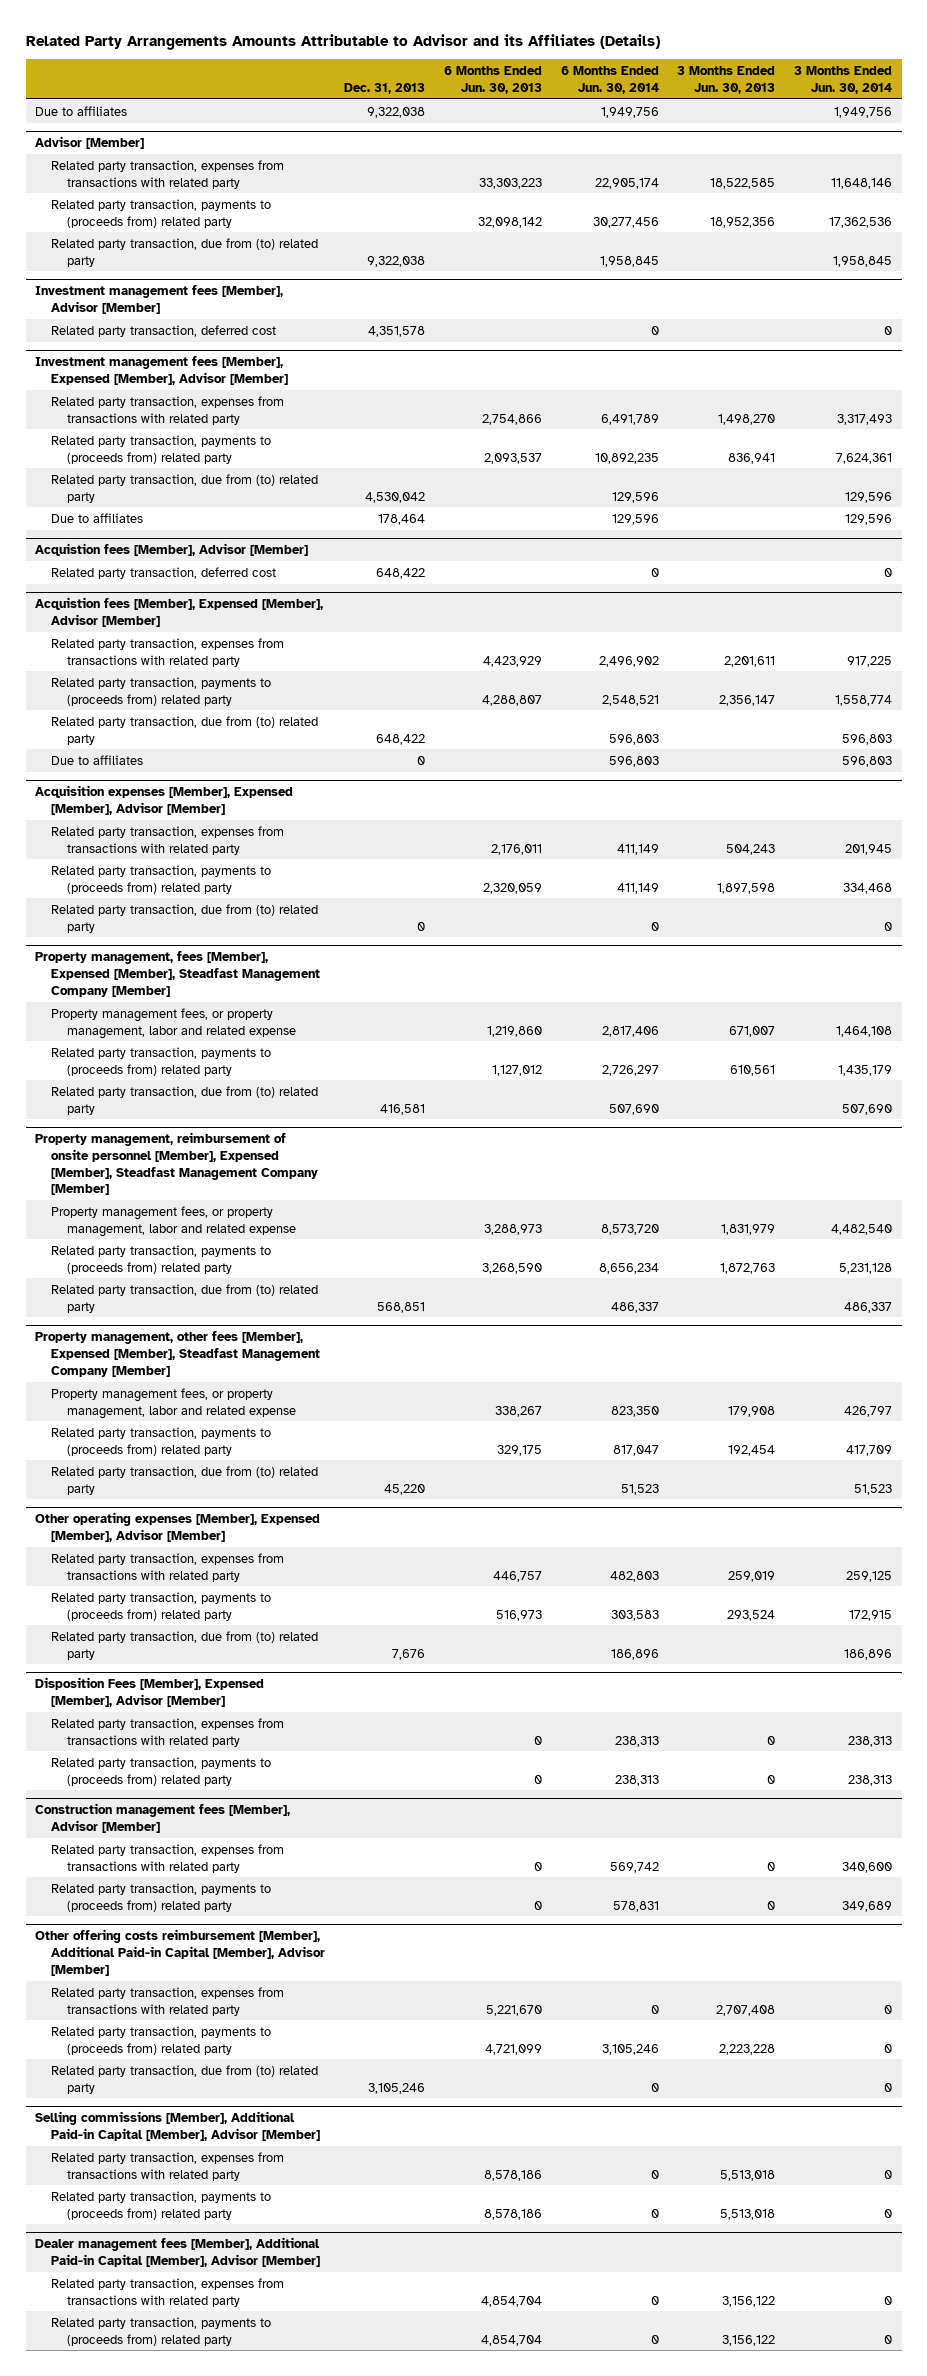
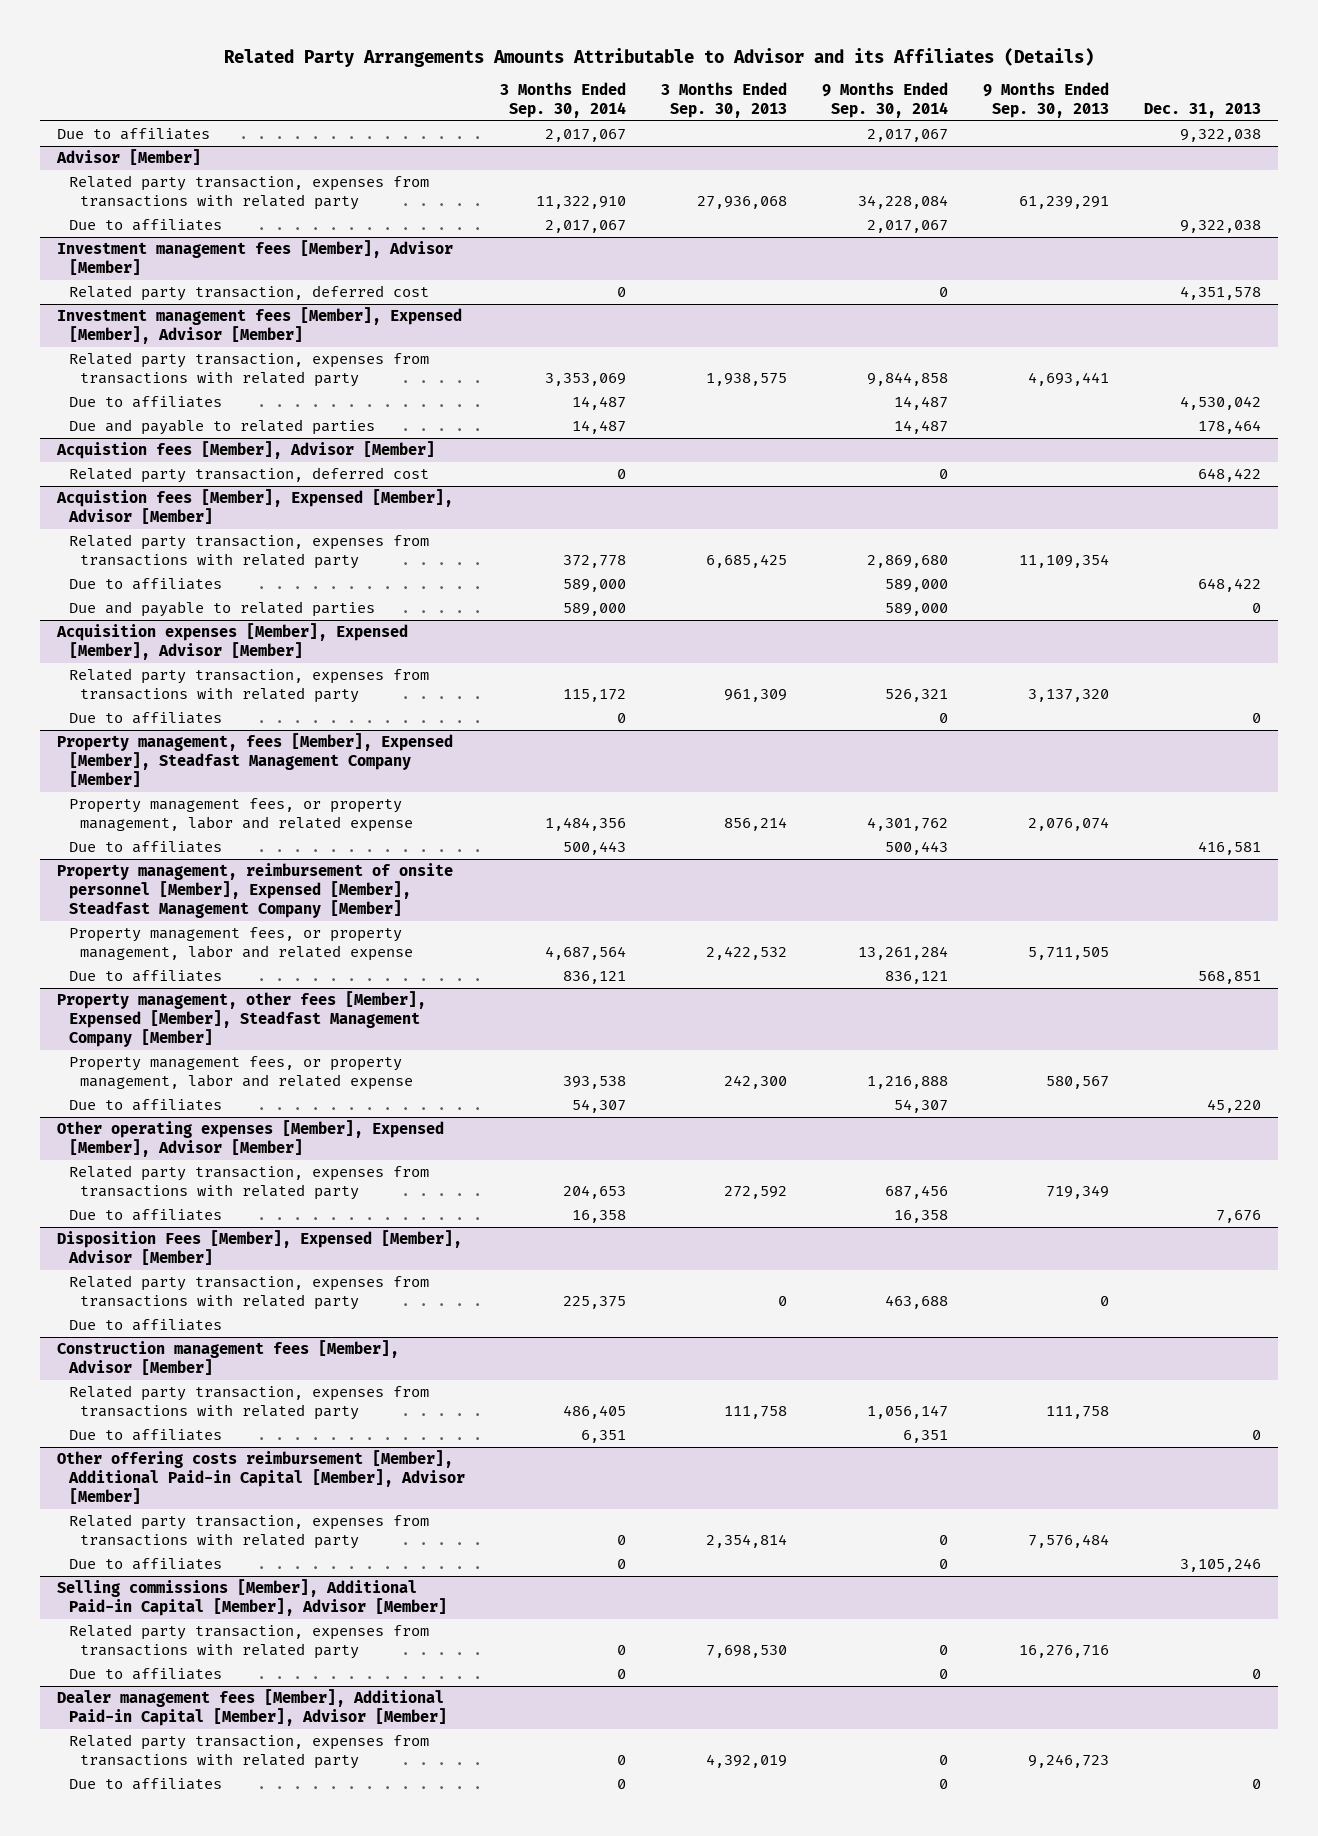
[443,65,542,94] 6 Months Ended Jun. 30, 2013 -> none
[560,65,659,94] 6 Months Ended Jun. 30, 2014 -> none
[677,65,776,94] 3 Months Ended Jun. 30, 2013 -> none
[794,65,893,94] 3 Months Ended Jun. 30, 2014 -> none
none -> [499,81,626,118] 3 Months Ended Sep. 30, 2014
none -> [660,81,787,118] 3 Months Ended Sep. 30, 2013
none -> [821,81,948,118] 9 Months Ended Sep. 30, 2014
none -> [982,81,1109,118] 9 Months Ended Sep. 30, 2013
[50,198,271,228] Related party transaction, payments to (proceeds from) related party -> none
[50,237,318,267] Related party transaction, due from (to) related party -> [68,219,222,232] Due to affiliates
[50,434,271,464] Related party transaction, payments to (proceeds from) related party -> none
[50,473,318,503] Related party transaction, due from (to) related party -> none
[377,513,425,525] 178,464 -> [1179,396,1261,411] 4,530,042
none -> [68,419,375,436] Due and payable to related parties
[50,676,271,706] Related party transaction, payments to (proceeds from) related party -> none
[50,715,318,745] Related party transaction, due from (to) related party -> none
[416,755,425,765] 0 -> [1197,578,1261,593] 648,422
none -> [68,601,375,618] Due and payable to related parties
[50,864,271,894] Related party transaction, payments to (proceeds from) related party -> none
[50,903,318,933] Related party transaction, due from (to) related party -> none
none -> [68,712,222,725] Due to affiliates
[50,1046,271,1076] Related party transaction, payments to (proceeds from) related party -> none
[50,1085,318,1115] Related party transaction, due from (to) related party -> [68,841,222,854] Due to affiliates
[50,1244,271,1274] Related party transaction, payments to (proceeds from) related party -> none
[50,1283,318,1313] Related party transaction, due from (to) related party -> [68,970,222,983] Due to affiliates
[50,1426,271,1456] Related party transaction, payments to (proceeds from) related party -> none
[50,1465,318,1495] Related party transaction, due from (to) related party -> [68,1099,222,1112] Due to affiliates
[50,1591,271,1621] Related party transaction, payments to (proceeds from) related party -> none
[50,1630,318,1660] Related party transaction, due from (to) related party -> [68,1209,222,1222] Due to affiliates
[50,1756,271,1786] Related party transaction, payments to (proceeds from) related party -> none
none -> [68,1319,222,1332] Due to affiliates
[50,1882,271,1912] Related party transaction, payments to (proceeds from) related party -> none
none -> [68,1429,222,1442] Due to affiliates
[50,2025,271,2055] Related party transaction, payments to (proceeds from) related party -> none
[50,2064,318,2094] Related party transaction, due from (to) related party -> [68,1558,222,1571] Due to affiliates
[50,2190,271,2220] Related party transaction, payments to (proceeds from) related party -> none
none -> [68,1668,222,1681] Due to affiliates
[50,2316,271,2346] Related party transaction, payments to (proceeds from) related party -> none
none -> [68,1778,222,1791] Due to affiliates

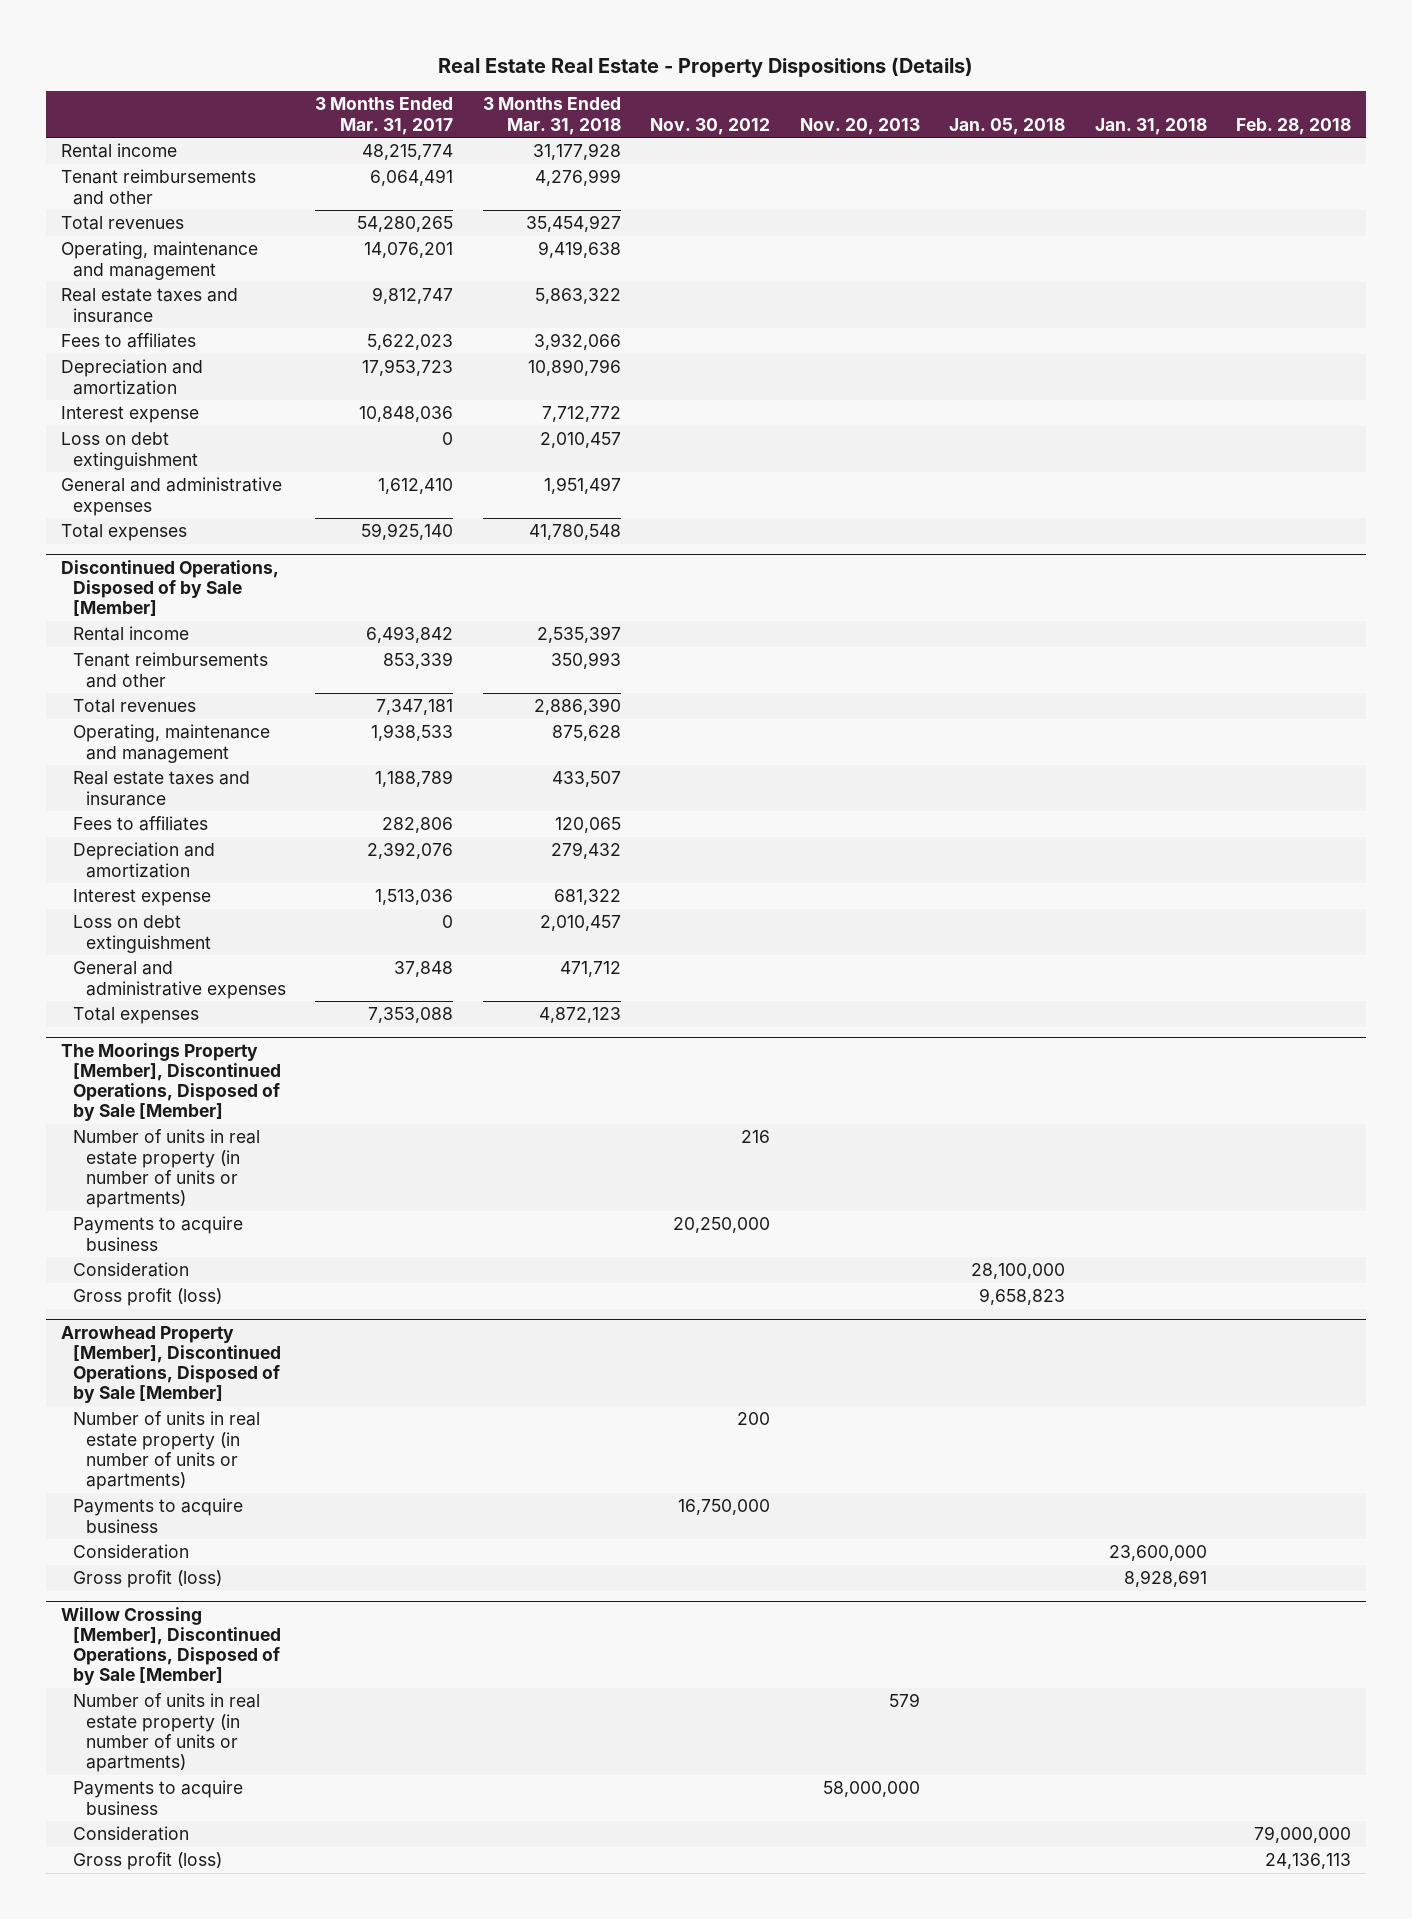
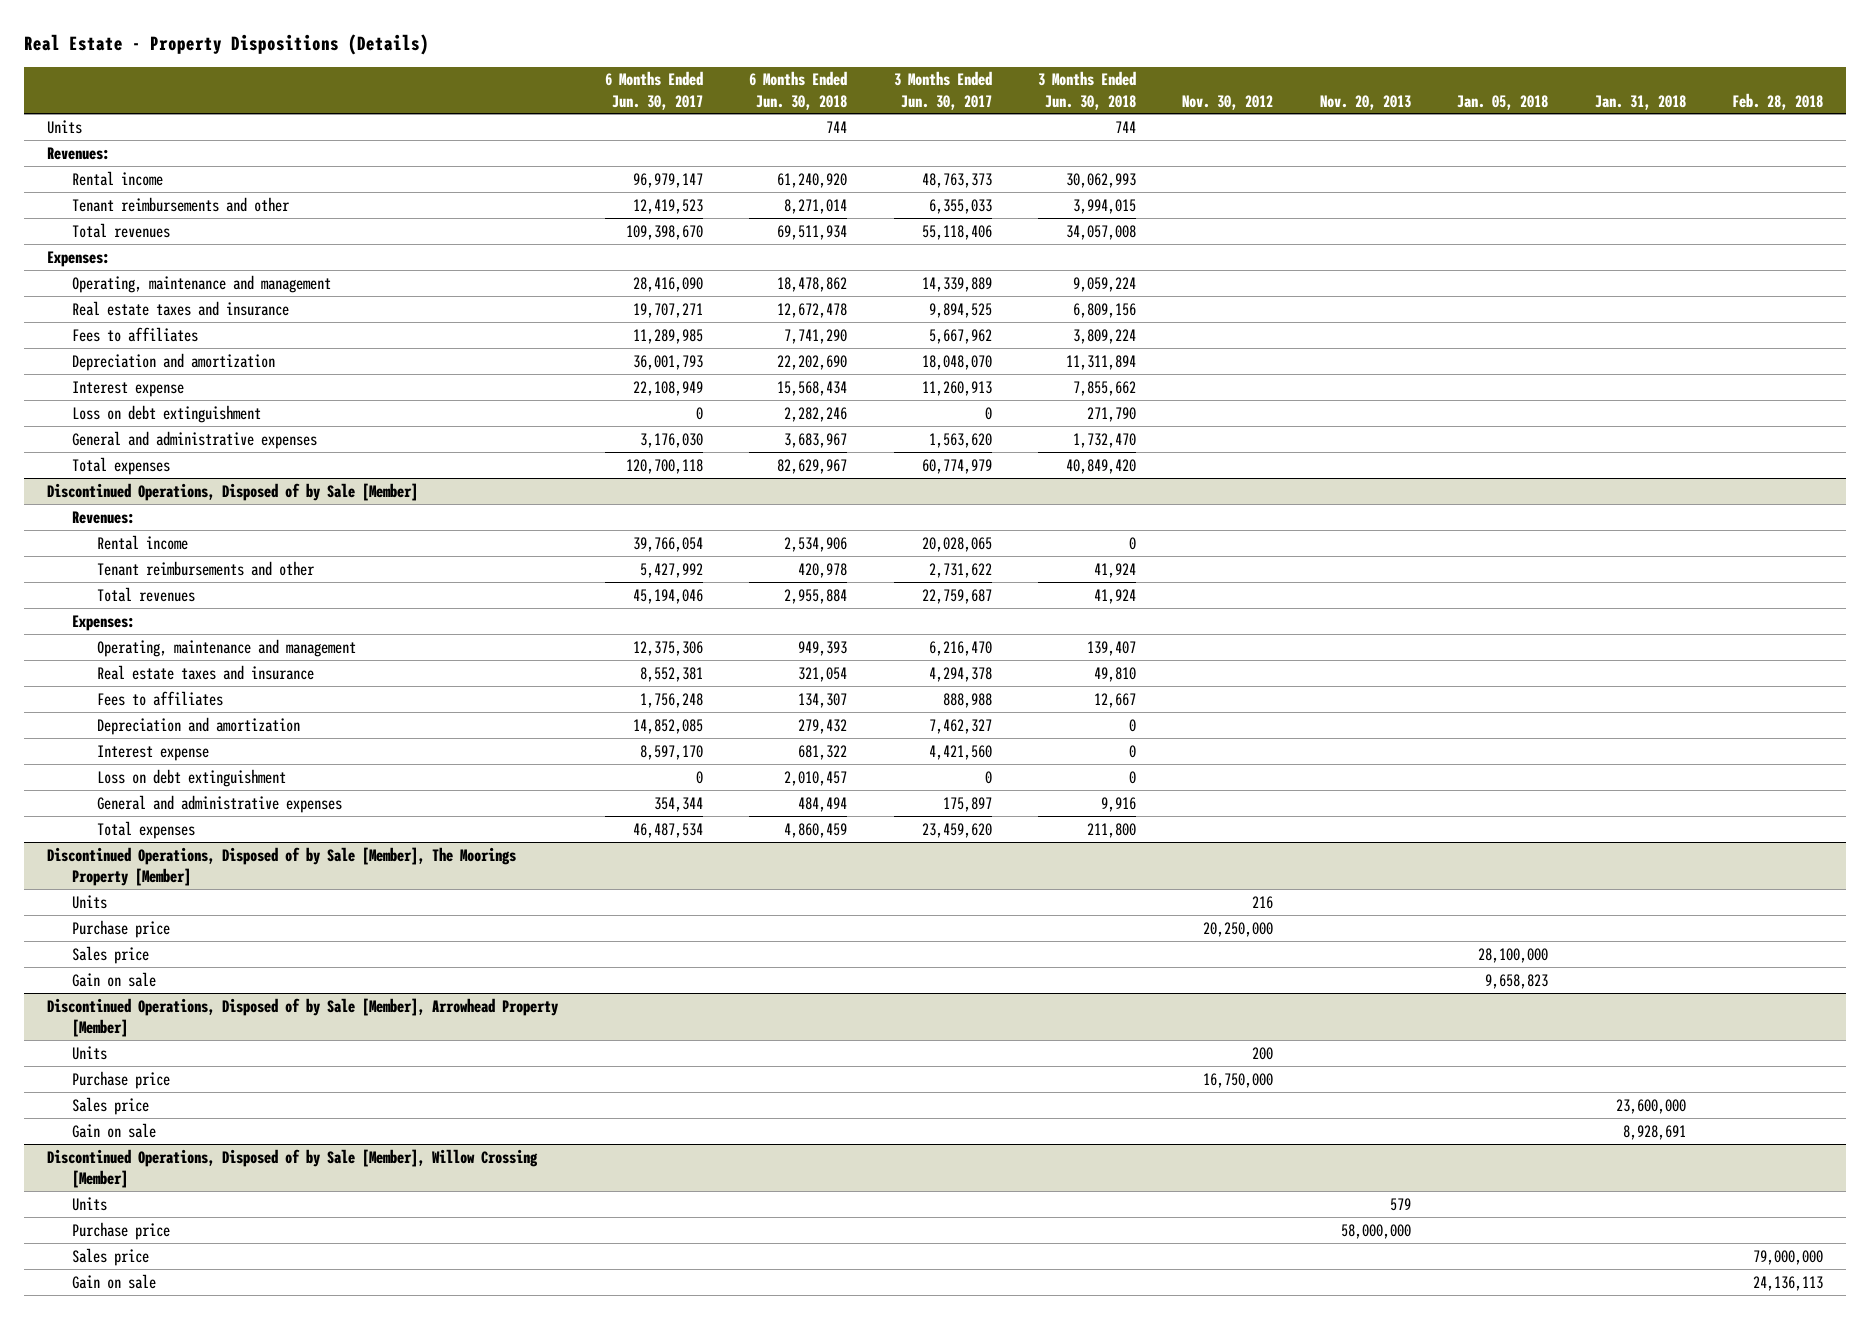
[437,57,973,79] Real Estate Real Estate - Property Dispositions (Details) -> [24,34,430,56] Real Estate - Property Dispositions (Details)
[315,97,454,135] 3 Months Ended Mar. 31, 2017 -> none
[482,97,621,135] 3 Months Ended Mar. 31, 2018 -> none
none -> [604,71,703,110] 6 Months Ended Jun. 30, 2017
none -> [749,71,848,110] 6 Months Ended Jun. 30, 2018
none -> [893,71,992,110] 3 Months Ended Jun. 30, 2017
none -> [1037,71,1136,110] 3 Months Ended Jun. 30, 2018
none -> [47,119,83,134] Units
none -> [47,146,111,160] Revenues:
none -> [47,250,111,267] Expenses:
none -> [72,510,136,524] Revenues:
none -> [72,614,136,631] Expenses:
[60,1042,282,1122] The Moorings Property [Member], Discontinued Operations, Disposed of by Sale [Member] -> [47,846,517,886] Discontinued Operations, Disposed of by Sale [Member], The Moorings Property [Member]
[73,1129,261,1209] Number of units in real estate property (in number of units or apartments) -> [72,894,108,909] Units
[73,1216,244,1251] Payments to acquire business -> [72,919,171,938] Purchase price
[73,1262,190,1278] Consideration -> [72,945,150,964] Sales price
[73,1288,223,1307] Gross profit (loss) -> [72,971,157,987] Gain on sale
[60,1325,282,1404] Arrowhead Property [Member], Discontinued Operations, Disposed of by Sale [Member] -> [47,997,559,1037] Discontinued Operations, Disposed of by Sale [Member], Arrowhead Property [Member]
[73,1411,261,1491] Number of units in real estate property (in number of units or apartments) -> [72,1045,108,1060] Units
[73,1498,244,1533] Payments to acquire business -> [72,1070,171,1089] Purchase price
[73,1544,190,1560] Consideration -> [72,1096,150,1115] Sales price
[73,1570,223,1589] Gross profit (loss) -> [72,1122,157,1138] Gain on sale
[60,1606,282,1686] Willow Crossing [Member], Discontinued Operations, Disposed of by Sale [Member] -> [47,1148,539,1188] Discontinued Operations, Disposed of by Sale [Member], Willow Crossing [Member]
[73,1693,261,1773] Number of units in real estate property (in number of units or apartments) -> [72,1196,108,1211] Units
[73,1780,244,1815] Payments to acquire business -> [72,1221,171,1240] Purchase price
[73,1826,190,1842] Consideration -> [72,1247,150,1266] Sales price
[73,1852,223,1871] Gross profit (loss) -> [72,1273,157,1289] Gain on sale

